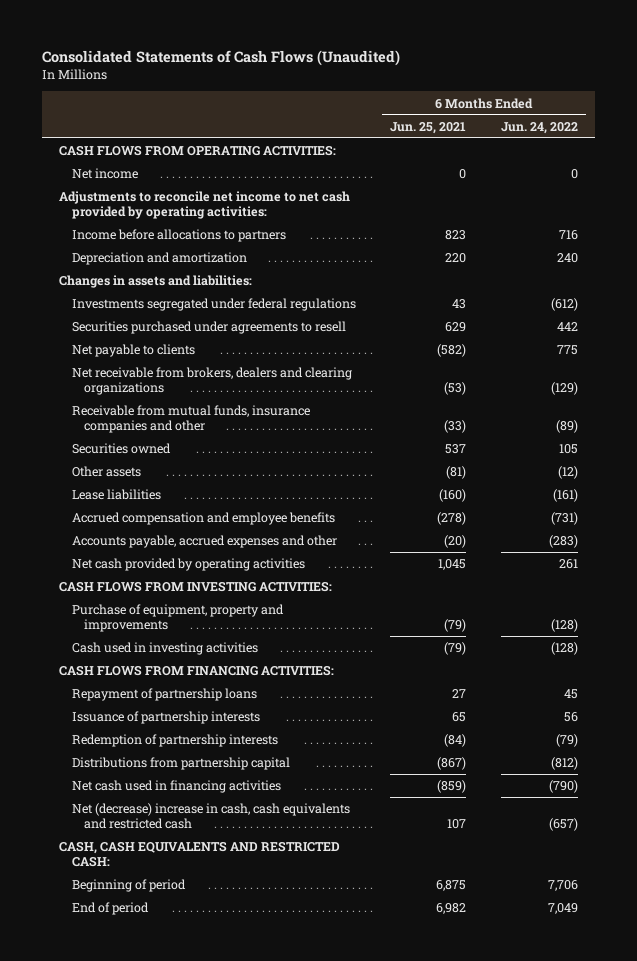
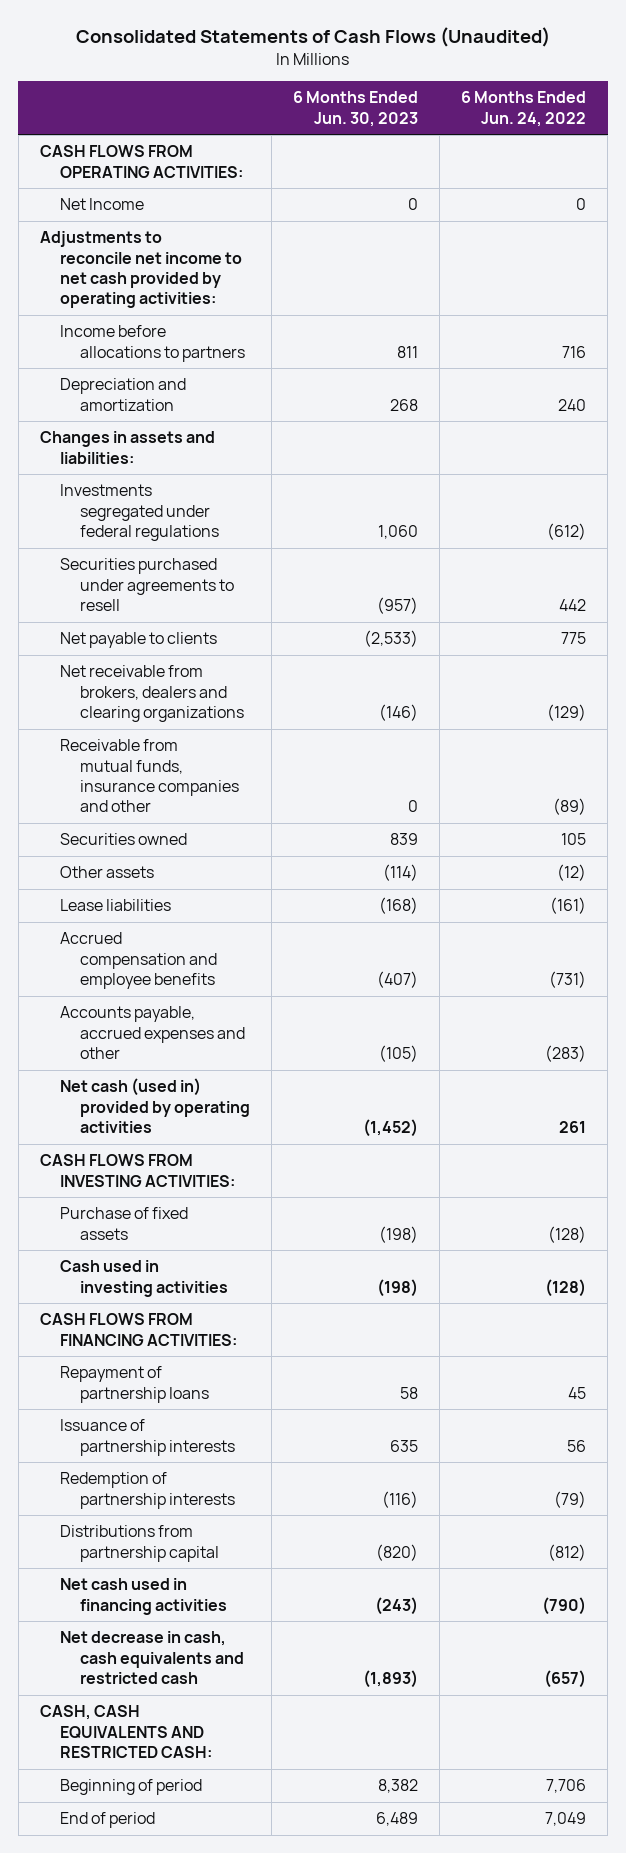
[390,121,467,134] Jun. 25, 2021 -> none
none -> [293,91,419,127] 6 Months Ended Jun. 30, 2023
[71,168,138,180] Net income -> [60,198,145,211] Net Income
[71,558,305,572] Net cash provided by operating activities -> [60,1078,251,1134] Net cash (used in) provided by operating activities
[71,604,284,633] Purchase of equipment, property and improvements -> [60,1207,189,1240] Purchase of fixed assets
[71,803,350,830] Net (decrease) increase in cash, cash equivalents and restricted cash -> [60,1631,245,1685] Net decrease in cash, cash equivalents and restricted cash

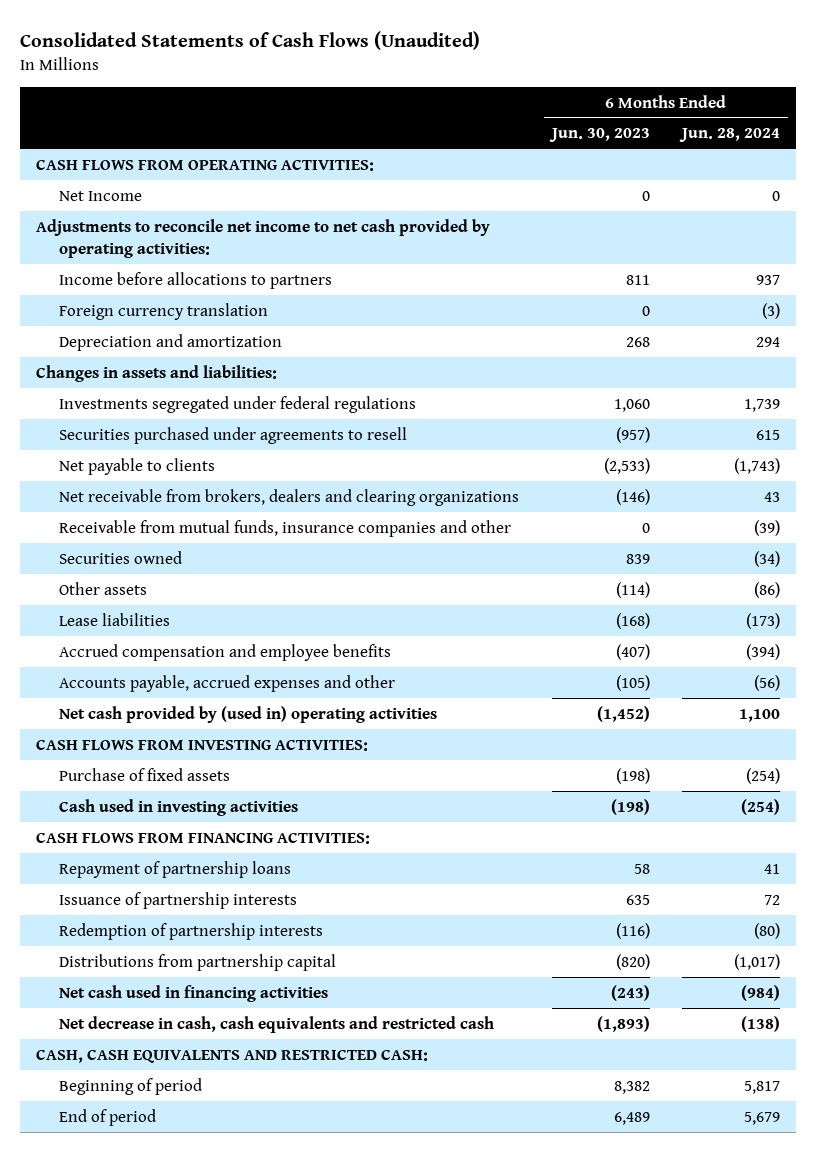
[461,91,587,127] 6 Months Ended Jun. 24, 2022 -> none
none -> [679,128,781,143] Jun. 28, 2024
none -> [59,302,269,320] Foreign currency translation
[60,1078,251,1134] Net cash (used in) provided by operating activities -> [59,705,438,723] Net cash provided by (used in) operating activities

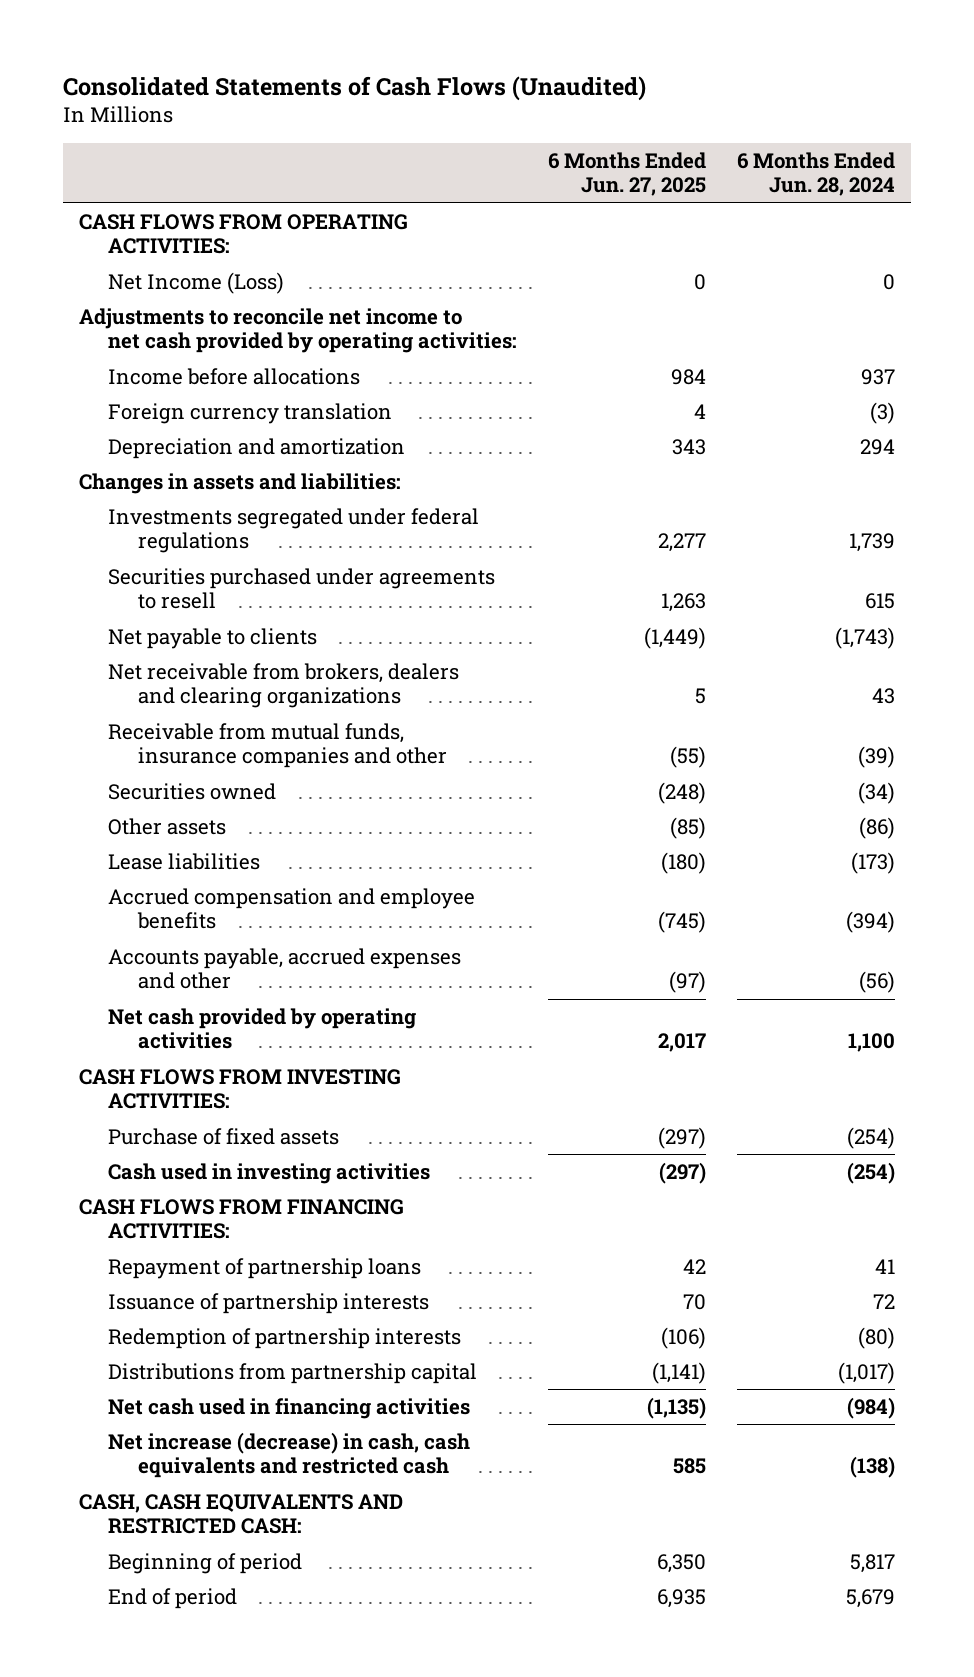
[548,128,650,143] Jun. 30, 2023 -> none
none -> [548,151,707,197] 6 Months Ended Jun. 27, 2025
[59,190,143,201] Net Income -> [108,272,285,295] Net Income (Loss)
[59,271,333,289] Income before allocations to partners -> [108,368,361,386] Income before allocations
[59,705,438,723] Net cash provided by (used in) operating activities -> [108,1008,417,1050] Net cash provided by operating activities
[59,1015,495,1033] Net decrease in cash, cash equivalents and restricted cash -> [108,1432,471,1479] Net increase (decrease) in cash, cash equivalents and restricted cash

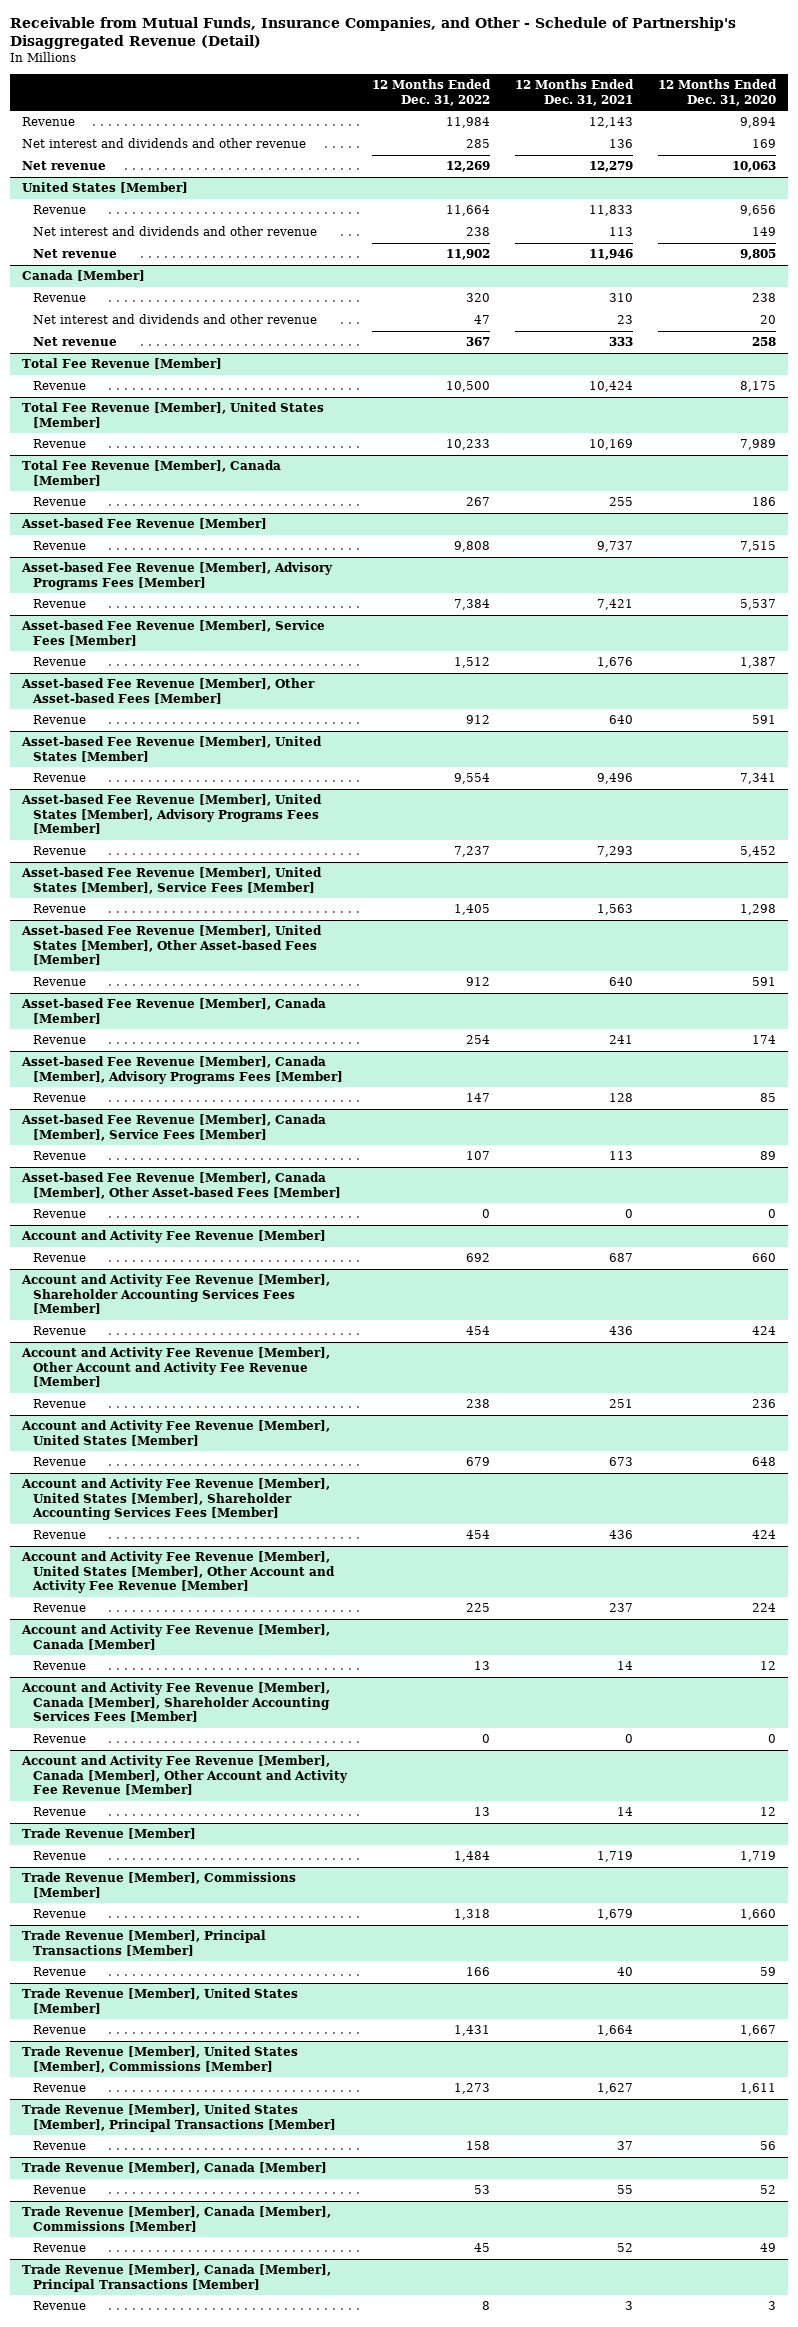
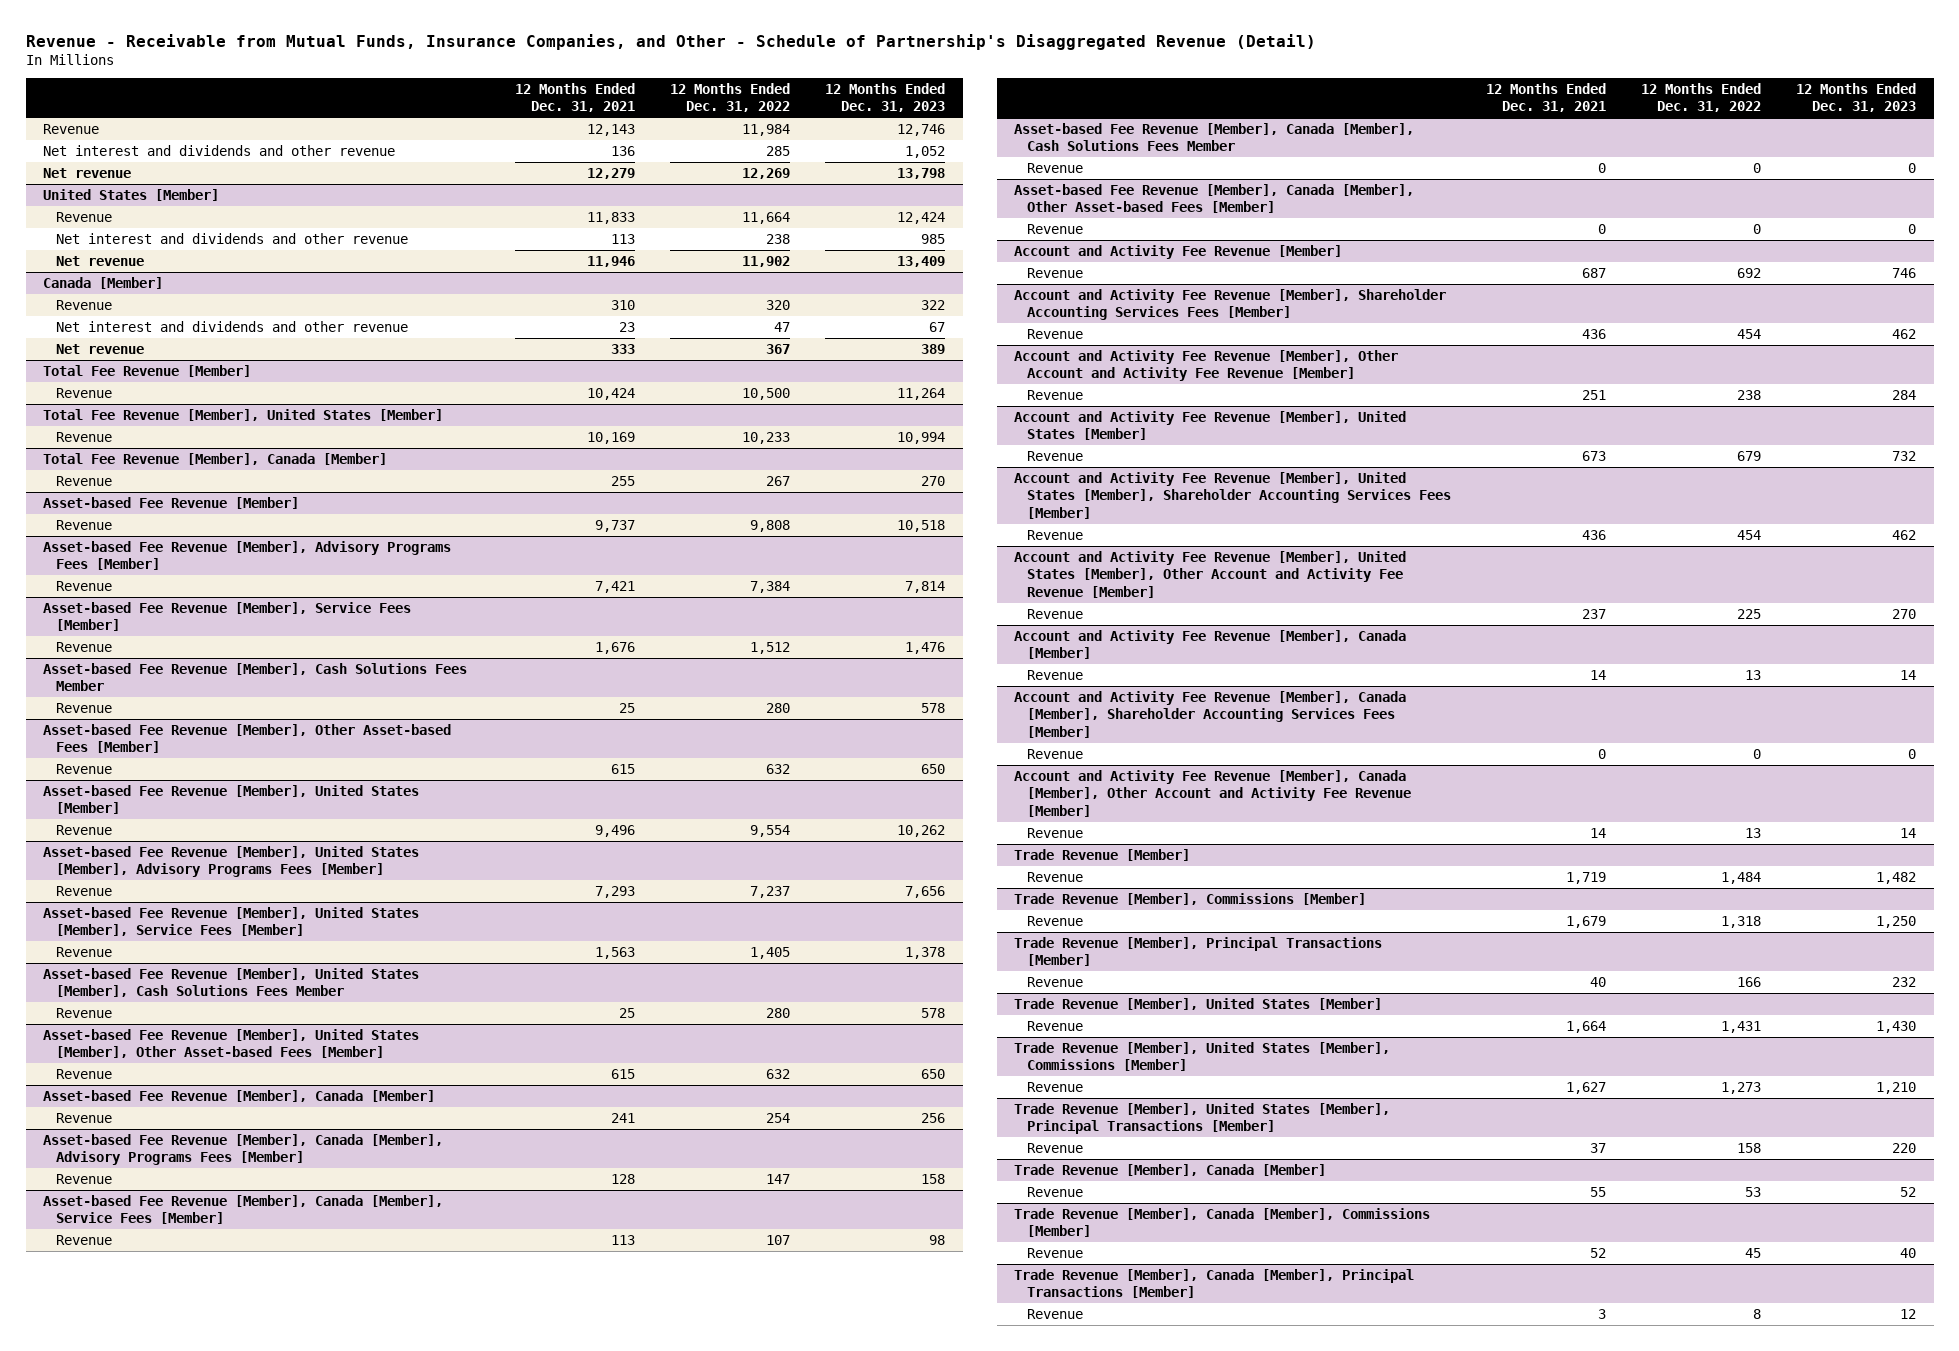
[9,17,736,50] Receivable from Mutual Funds, Insurance Companies, and Other - Schedule of Partnership's Disaggregated Revenue (Detail) -> [25,33,1316,50] Revenue - Receivable from Mutual Funds, Insurance Companies, and Other - Schedule of Partnership's Disaggregated Revenue (Detail)
[657,79,777,106] 12 Months Ended Dec. 31, 2020 -> none
none -> [825,82,946,113] 12 Months Ended Dec. 31, 2023
none -> [43,662,468,692] Asset-based Fee Revenue [Member], Cash Solutions Fees Member
none -> [56,702,113,713] Revenue
[466,715,491,725] 912 -> [766,763,791,774] 632
[608,715,633,725] 640 -> [611,763,636,774] 615
none -> [43,967,420,998] Asset-based Fee Revenue [Member], United States [Member], Cash Solutions Fees Member
none -> [56,1007,113,1018] Revenue
[466,977,491,987] 912 -> [766,1068,791,1079] 632
[608,977,633,987] 640 -> [611,1068,636,1079] 615
none -> [1014,122,1415,152] Asset-based Fee Revenue [Member], Canada [Member], Cash Solutions Fees Member
none -> [1027,162,1084,173] Revenue

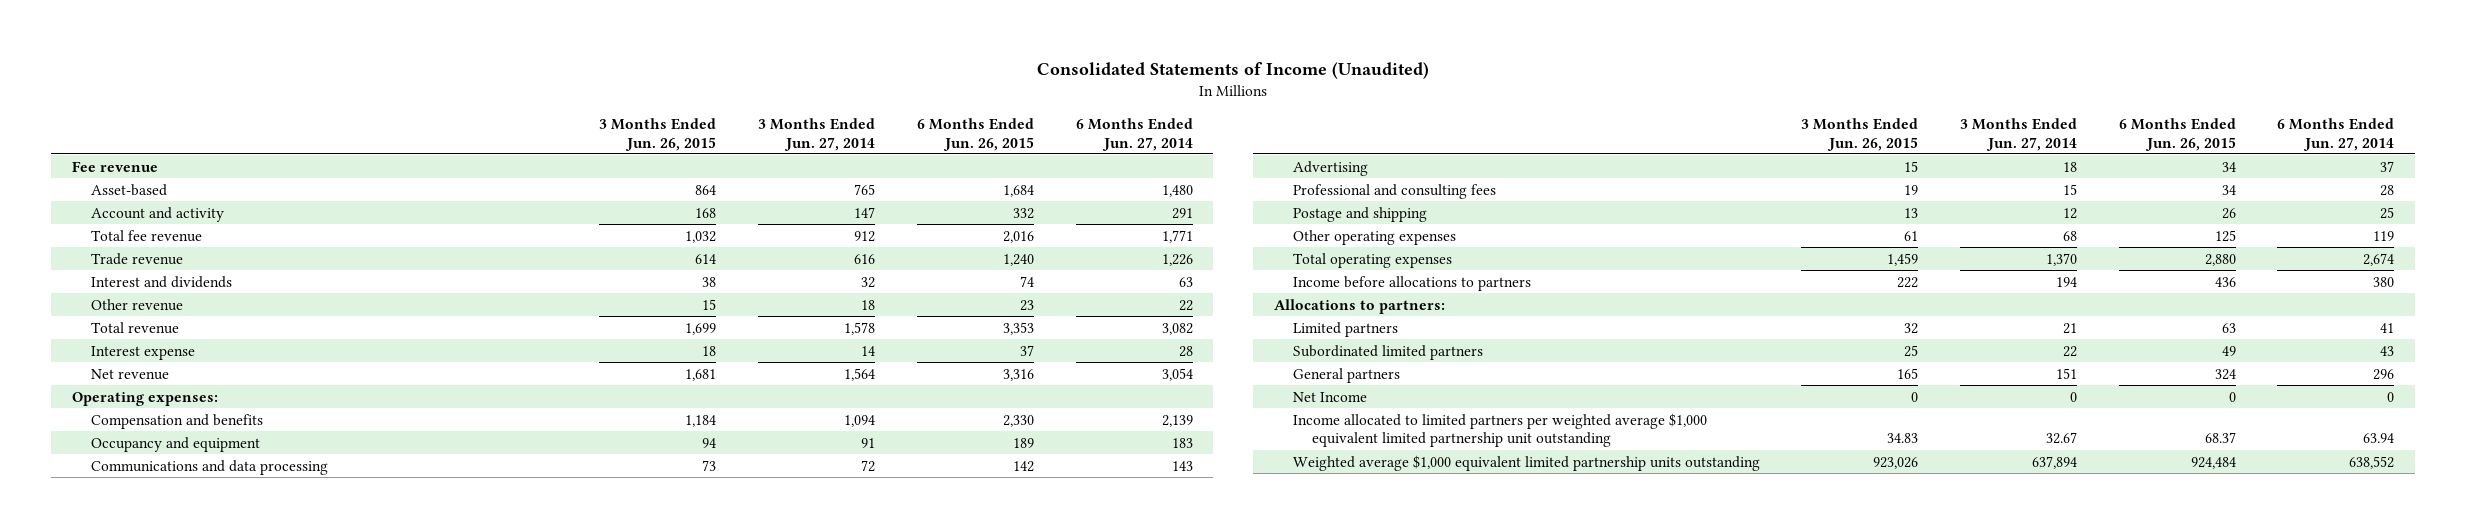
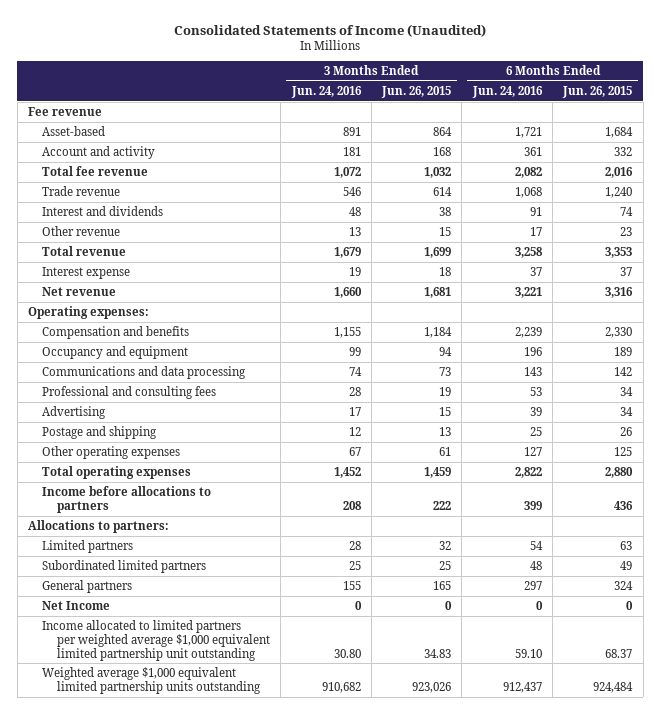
[758,117,876,151] 3 Months Ended Jun. 27, 2014 -> none
[1075,117,1193,151] 6 Months Ended Jun. 27, 2014 -> none
none -> [290,85,362,98] Jun. 24, 2016
none -> [471,85,543,98] Jun. 24, 2016
[1292,160,1368,176] Advertising -> [42,405,107,419] Advertising

